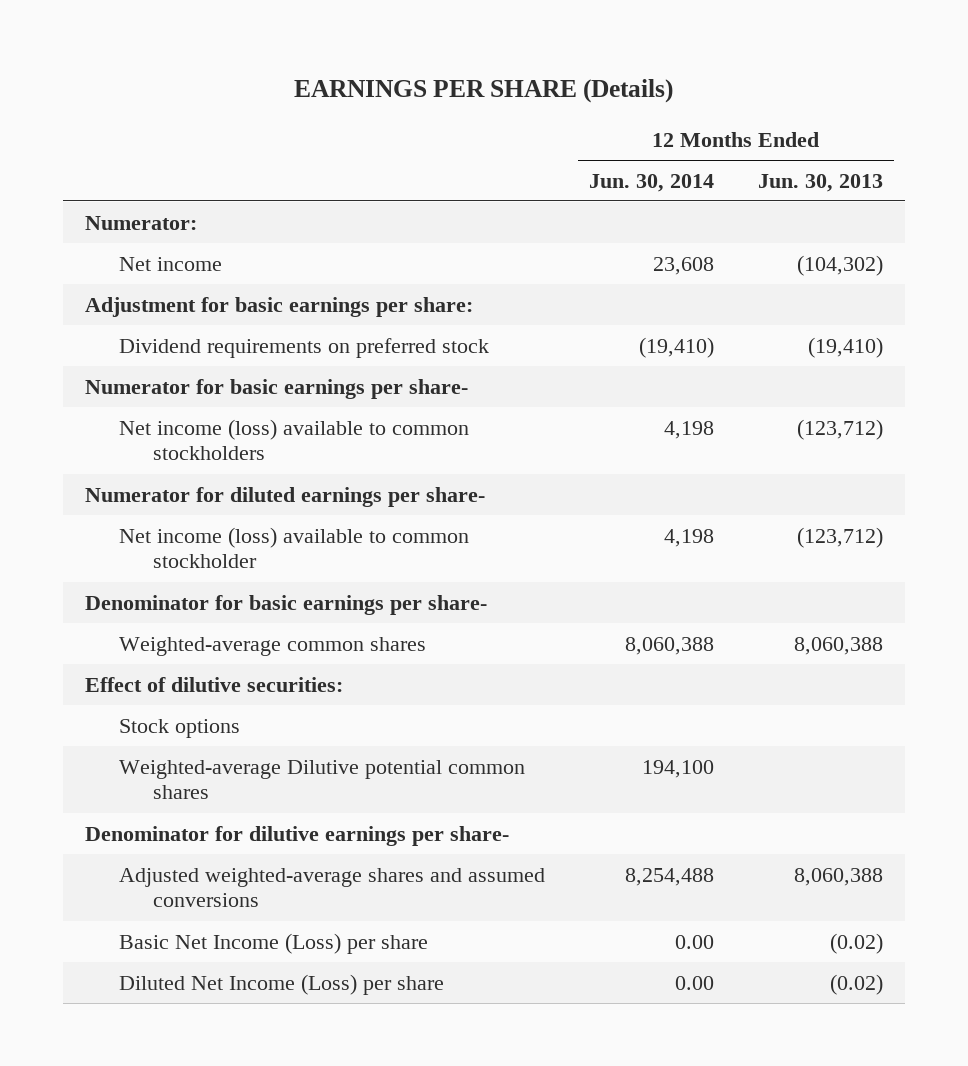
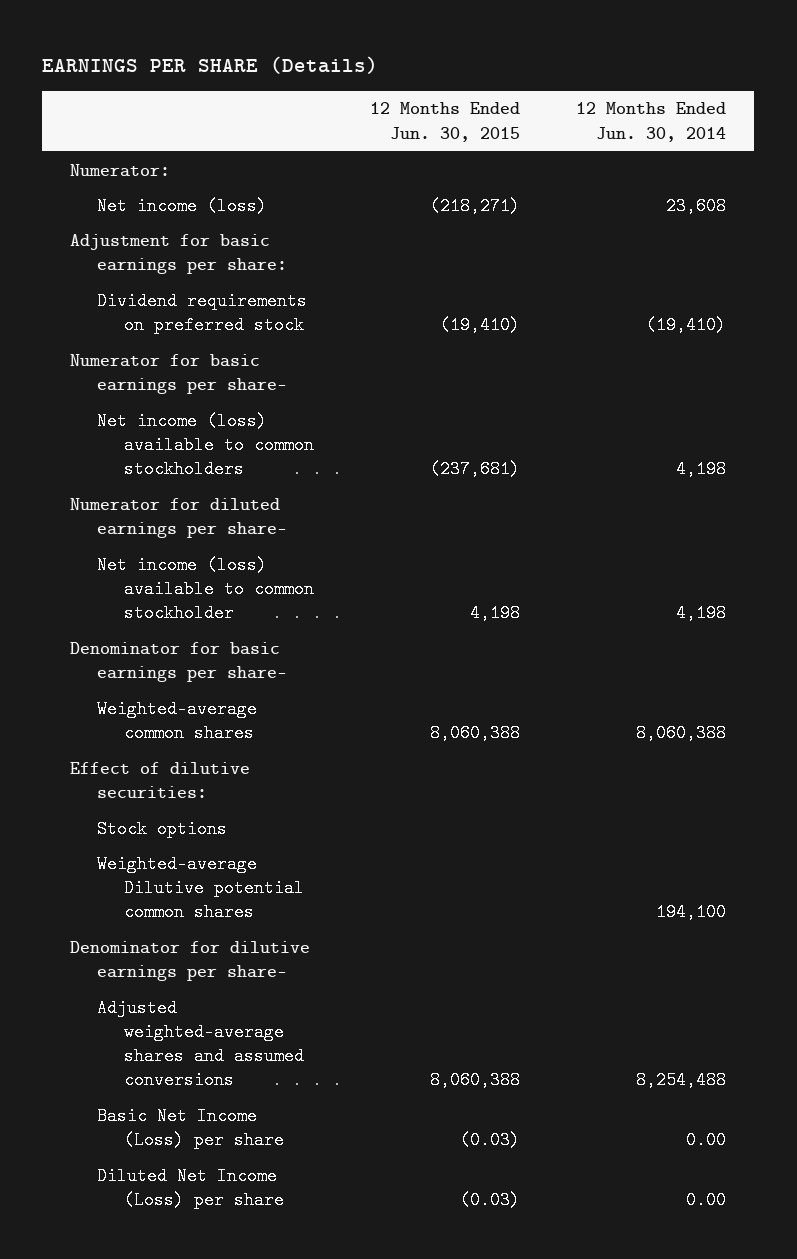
[757,173,883,192] Jun. 30, 2013 -> none
none -> [370,102,521,142] 12 Months Ended Jun. 30, 2015
[119,256,223,271] Net income -> [97,196,268,215] Net income (loss)

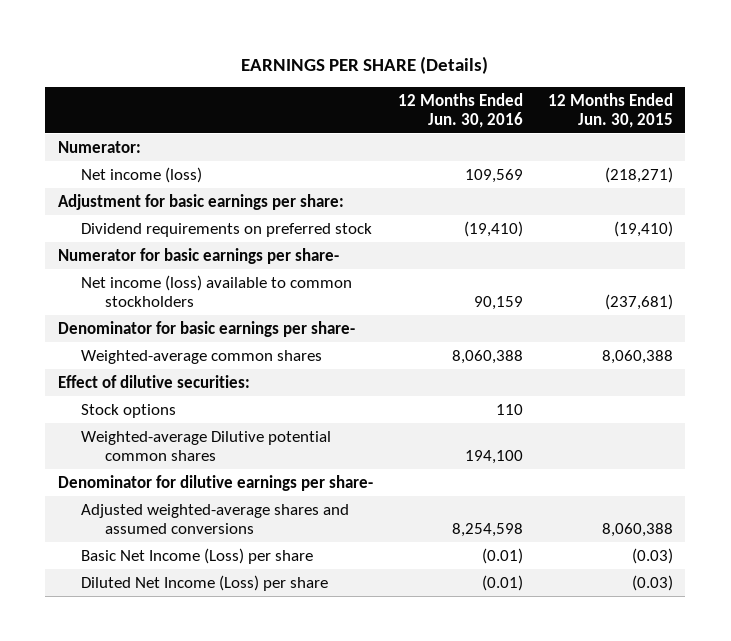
[576,102,727,142] 12 Months Ended Jun. 30, 2014 -> none
none -> [397,92,523,128] 12 Months Ended Jun. 30, 2016
[70,497,288,538] Numerator for diluted earnings per share- -> none
[97,555,314,623] Net income (loss) available to common stockholder -> none

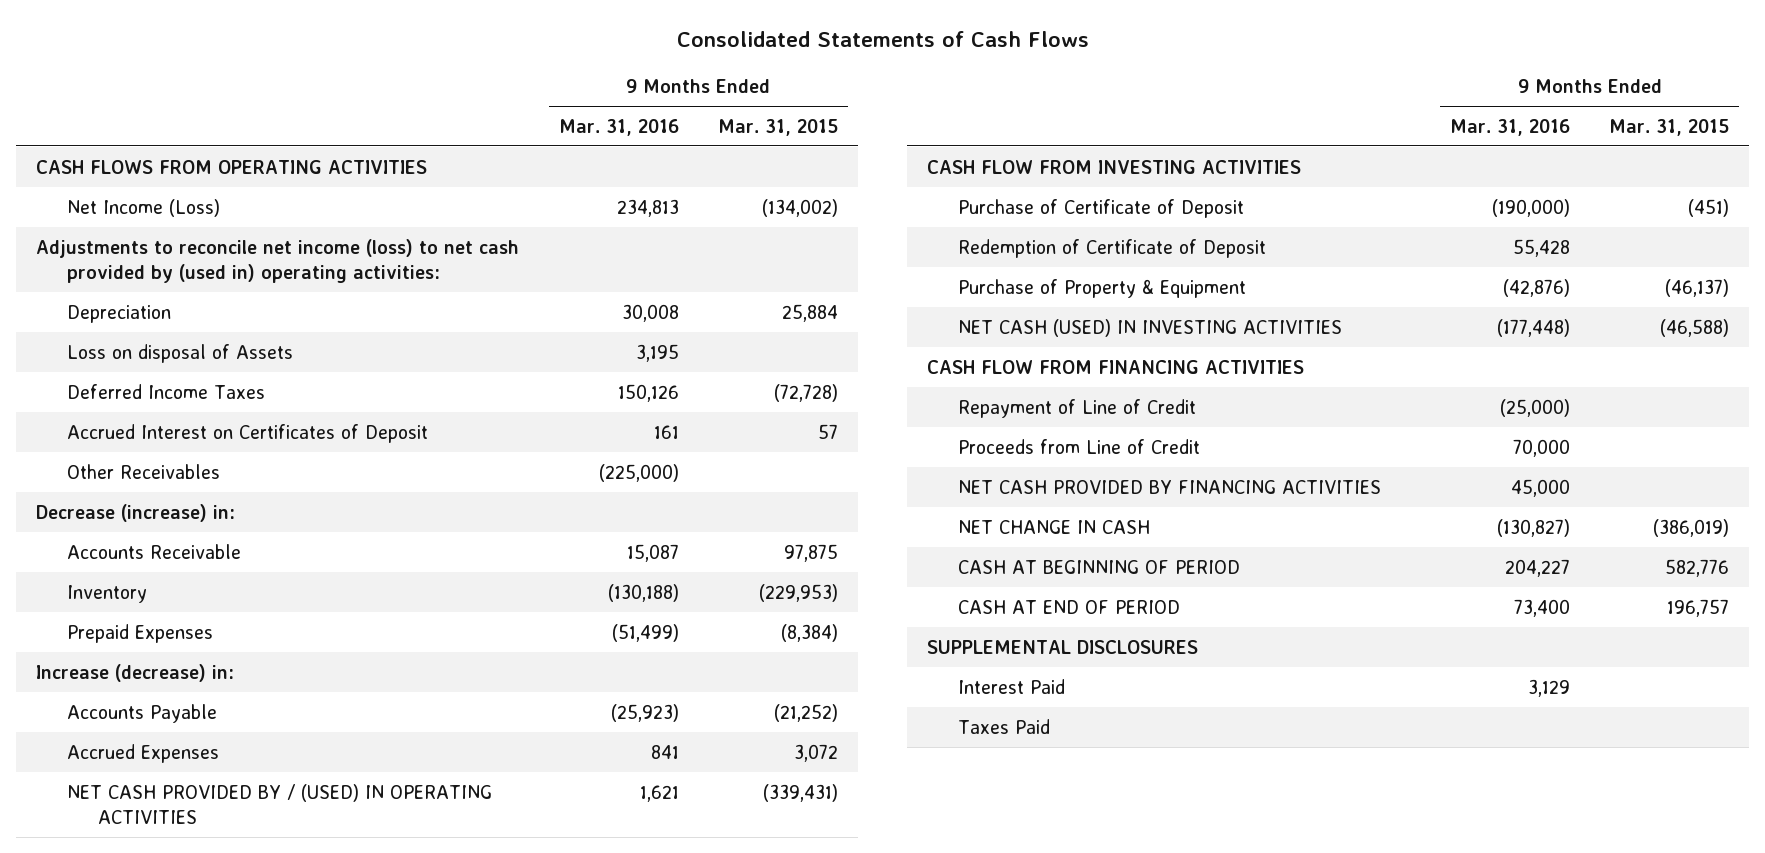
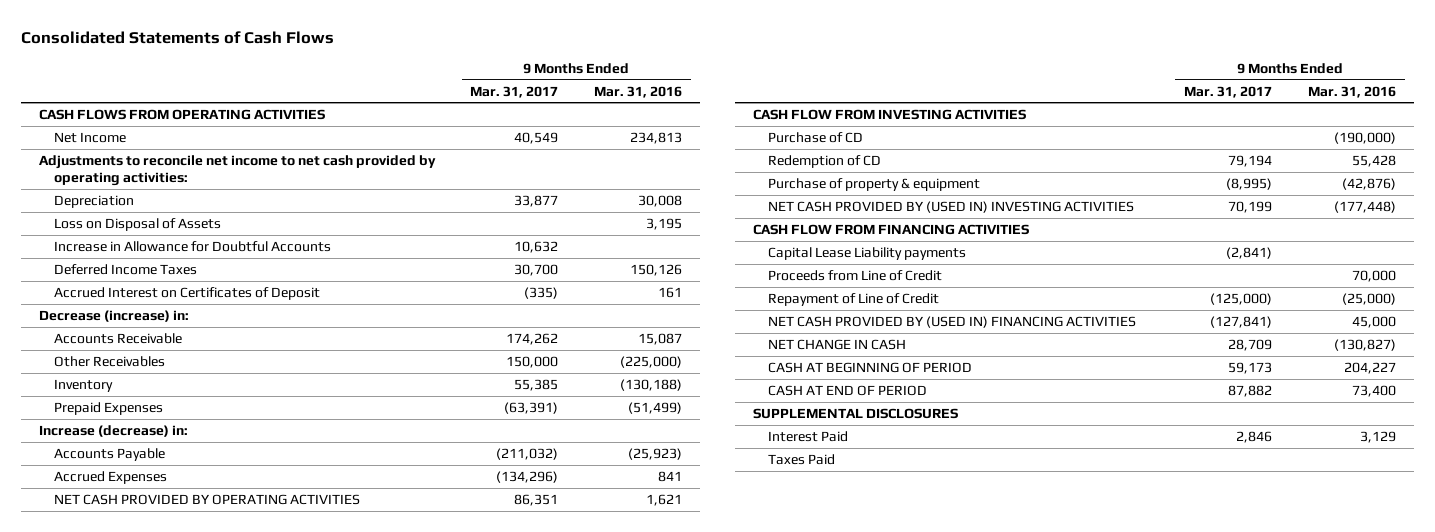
[718,118,839,136] Mar. 31, 2015 -> none
none -> [470,85,559,98] Mar. 31, 2017
[66,198,220,217] Net Income (Loss) -> [53,131,126,143] Net Income
[36,238,520,283] Adjustments to reconcile net income (loss) to net cash provided by (used in) operating activities: -> [38,154,436,187] Adjustments to reconcile net income to net cash provided by operating activities:
[66,343,293,363] Loss on disposal of Assets -> [53,217,221,231] Loss on Disposal of Assets
none -> [53,240,331,252] Increase in Allowance for Doubtful Accounts
[66,463,220,479] Other Receivables -> [53,355,165,367] Other Receivables
[66,783,492,824] NET CASH PROVIDED BY / (USED) IN OPERATING ACTIVITIES -> [53,493,360,505] NET CASH PROVIDED BY OPERATING ACTIVITIES
[958,198,1245,218] Purchase of Certificate of Deposit -> [767,131,863,143] Purchase of CD
[958,238,1267,258] Redemption of Certificate of Deposit -> [767,154,881,168] Redemption of CD
[958,278,1247,298] Purchase of Property & Equipment -> [767,177,980,191] Purchase of property & equipment
[958,318,1343,337] NET CASH (USED) IN INVESTING ACTIVITIES -> [767,200,1134,213] NET CASH PROVIDED BY (USED IN) INVESTING ACTIVITIES
none -> [767,246,966,260] Capital Lease Liability payments
[958,398,1197,418] Repayment of Line of Credit -> [767,292,939,306] Repayment of Line of Credit
[958,479,1382,494] NET CASH PROVIDED BY FINANCING ACTIVITIES -> [767,315,1136,328] NET CASH PROVIDED BY (USED IN) FINANCING ACTIVITIES

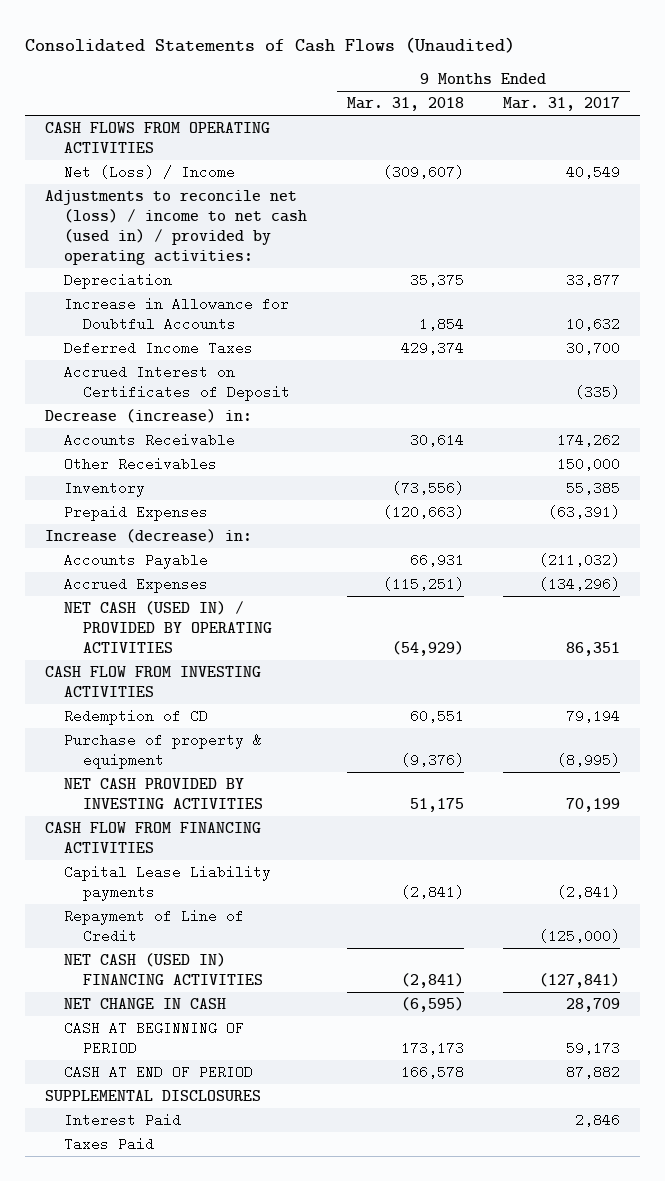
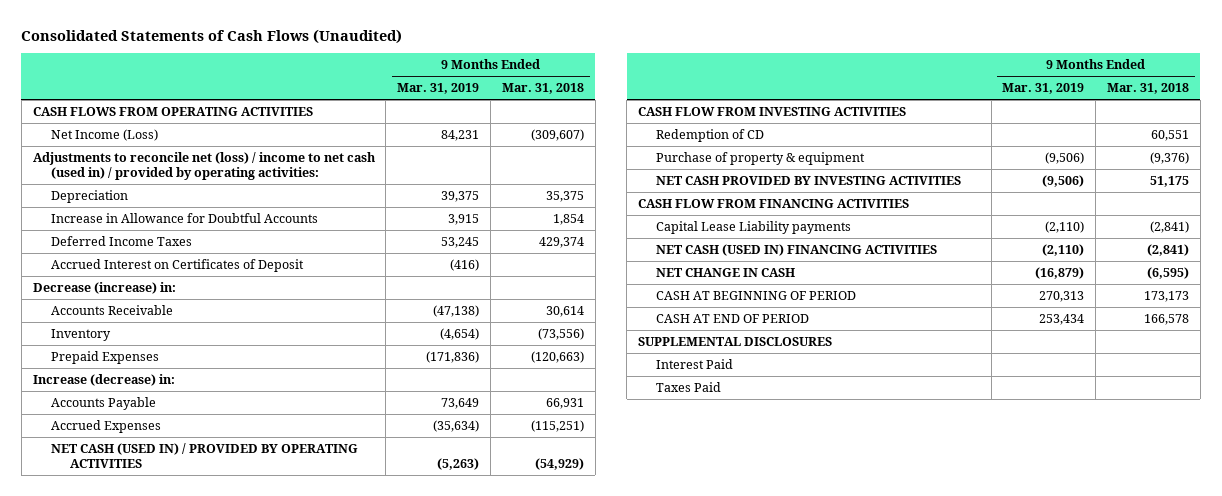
[502,97,620,112] Mar. 31, 2017 -> none
none -> [397,83,480,95] Mar. 31, 2019
[64,164,236,179] Net (Loss) / Income -> [51,128,159,141] Net Income (Loss)
[64,456,218,471] Other Receivables -> none
[64,908,245,943] Repayment of Line of Credit -> none

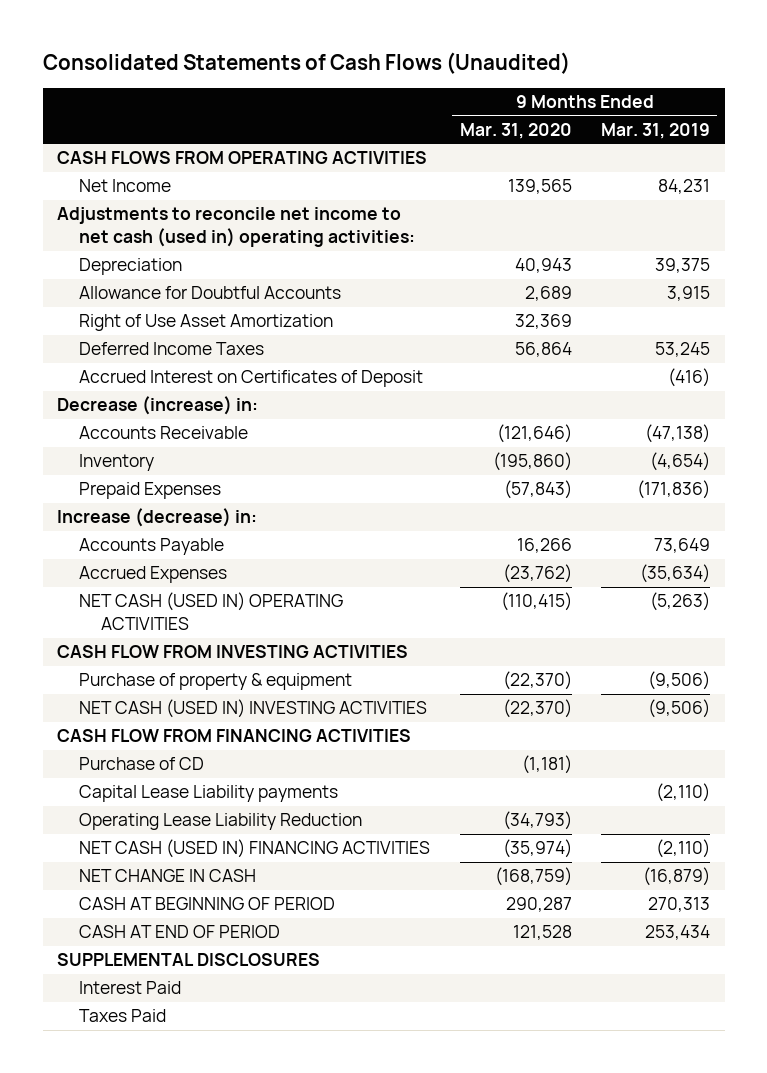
[501,83,584,95] Mar. 31, 2018 -> none
none -> [459,122,572,139] Mar. 31, 2020
[51,128,159,141] Net Income (Loss) -> [79,179,172,193] Net Income
[32,151,376,181] Adjustments to reconcile net (loss) / income to net cash (used in) / provided by operating activities: -> [57,207,416,248] Adjustments to reconcile net income to net cash (used in) operating activities:
[51,212,319,223] Increase in Allowance for Doubtful Accounts -> [79,286,342,300] Allowance for Doubtful Accounts
none -> [79,314,334,332] Right of Use Asset Amortization
[51,442,359,469] NET CASH (USED IN) / PROVIDED BY OPERATING ACTIVITIES -> [79,592,344,631] NET CASH (USED IN) OPERATING ACTIVITIES
[656,128,765,142] Redemption of CD -> none
[656,175,962,185] NET CASH PROVIDED BY INVESTING ACTIVITIES -> [79,699,428,719] NET CASH (USED IN) INVESTING ACTIVITIES
none -> [79,757,205,771] Purchase of CD
none -> [79,813,363,831] Operating Lease Liability Reduction

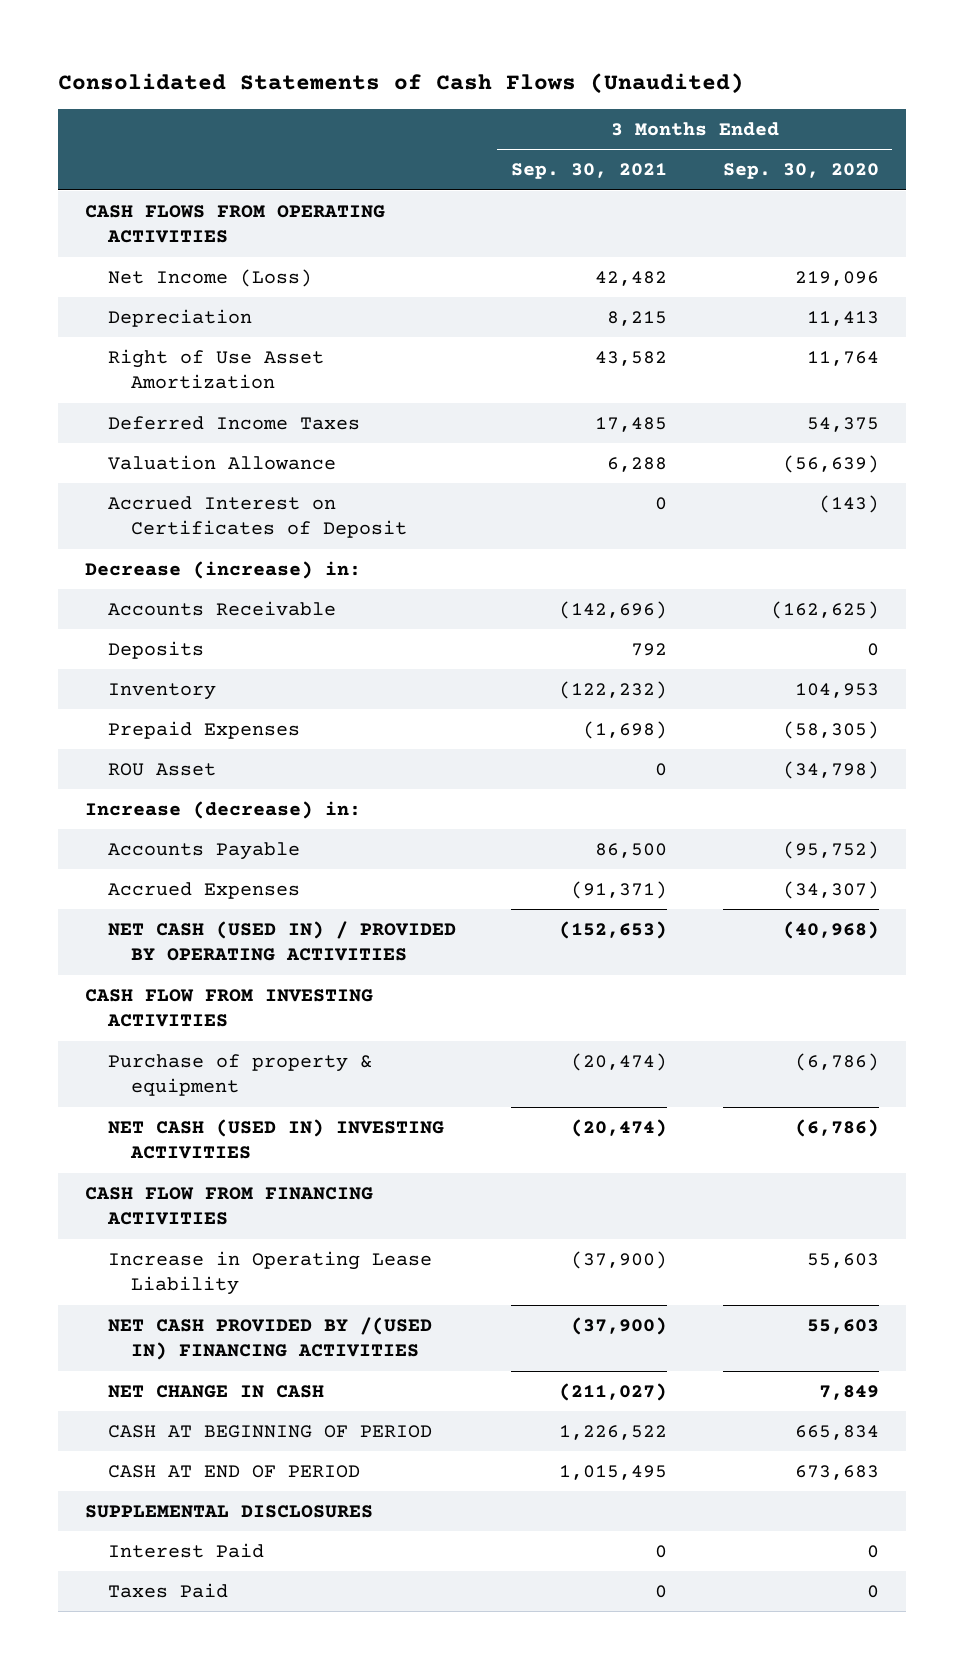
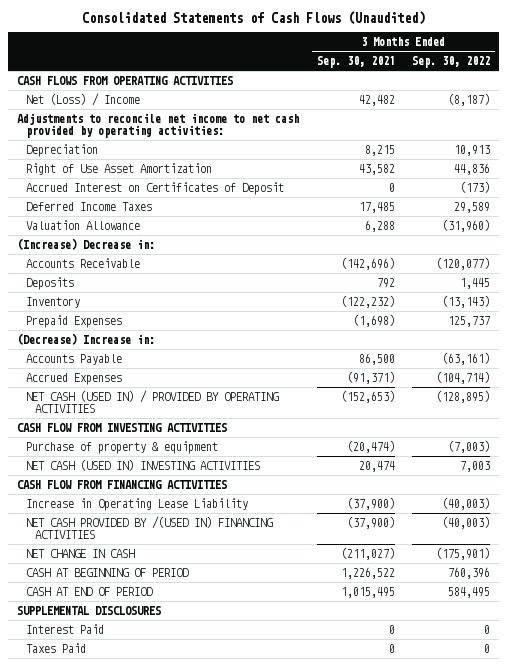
[722,163,879,180] Sep. 30, 2020 -> none
none -> [412,56,491,69] Sep. 30, 2022
[107,269,312,288] Net Income (Loss) -> [25,92,140,106] Net (Loss) / Income
none -> [16,112,299,139] Adjustments to reconcile net income to net cash provided by operating activities:
[107,496,407,539] Accrued Interest on Certificates of Deposit -> [25,181,284,195] Accrued Interest on Certificates of Deposit
[85,561,362,580] Decrease (increase) in: -> [16,237,155,250] (Increase) Decrease in:
[107,763,216,777] ROU Asset -> none
[85,801,362,820] Increase (decrease) in: -> [16,332,155,345] (Decrease) Increase in:
[571,1119,668,1138] (20,474) -> [358,460,395,472] 20,474

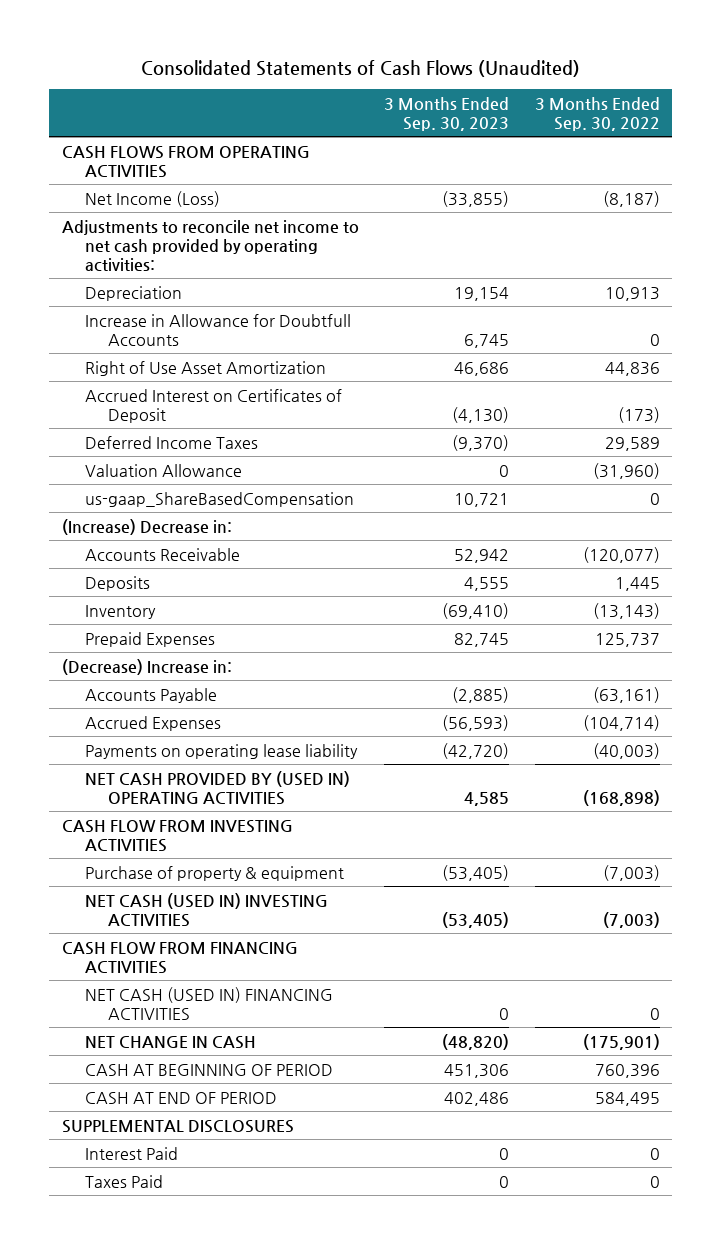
[316,56,395,69] Sep. 30, 2021 -> none
none -> [384,96,510,131] 3 Months Ended Sep. 30, 2023
[25,92,140,106] Net (Loss) / Income -> [84,190,220,207] Net Income (Loss)
none -> [84,313,351,346] Increase in Allowance for Doubtfull Accounts
none -> [84,491,354,507] us-gaap_ShareBasedCompensation
none -> [84,743,358,759] Payments on operating lease liability
[25,389,279,414] NET CASH (USED IN) / PROVIDED BY OPERATING ACTIVITIES -> [84,770,350,805] NET CASH PROVIDED BY (USED IN) OPERATING ACTIVITIES
[436,389,491,403] (128,895) -> [582,789,660,806] (168,898)
[460,460,491,472] 7,003 -> [602,911,660,928] (7,003)
[25,497,248,511] Increase in Operating Lease Liability -> none
[25,515,273,540] NET CASH PROVIDED BY /(USED IN) FINANCING ACTIVITIES -> [84,986,333,1020] NET CASH (USED IN) FINANCING ACTIVITIES
[442,515,491,529] (40,003) -> [649,1007,660,1020] 0

